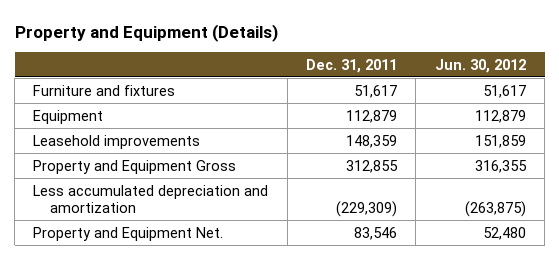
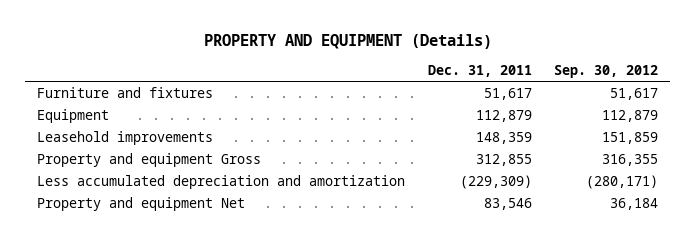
[14,23,278,42] Property and Equipment (Details) -> [203,34,492,50] PROPERTY AND EQUIPMENT (Details)
[434,58,526,73] Jun. 30, 2012 -> none
none -> [554,65,659,79] Sep. 30, 2012
[33,159,237,174] Property and Equipment Gross -> [36,152,261,167] Property and equipment Gross
[33,226,224,241] Property and Equipment Net. -> [36,196,245,211] Property and equipment Net

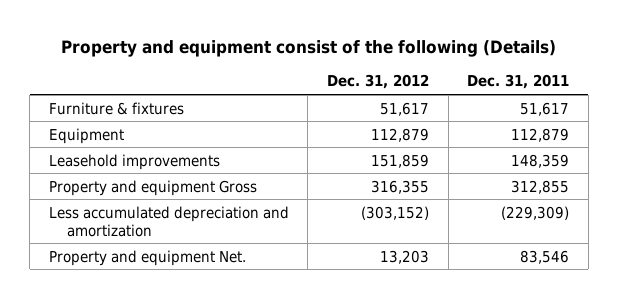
[203,34,492,50] PROPERTY AND EQUIPMENT (Details) -> [60,39,556,57] Property and equipment consist of the following (Details)
[554,65,659,79] Sep. 30, 2012 -> none
none -> [326,74,429,90] Dec. 31, 2012
[36,86,213,98] Furniture and fixtures -> [48,101,184,115] Furniture & fixtures
[36,196,245,211] Property and equipment Net -> [48,249,246,266] Property and equipment Net.

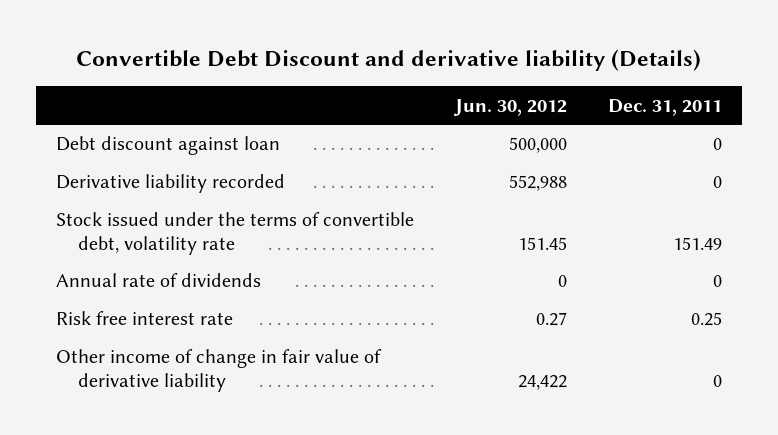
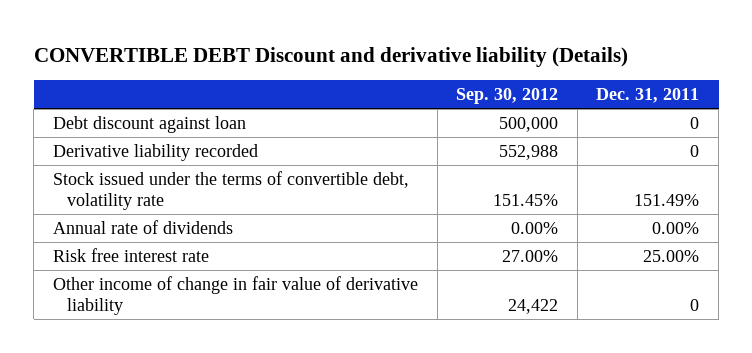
[75,49,701,72] Convertible Debt Discount and derivative liability (Details) -> [33,47,628,68] CONVERTIBLE DEBT Discount and derivative liability (Details)
[452,98,567,116] Jun. 30, 2012 -> none
none -> [456,88,559,105] Sep. 30, 2012
[672,236,722,250] 151.49 -> [634,193,700,206] 151.49%
[712,275,722,288] 0 -> [652,221,700,234] 0.00%
[690,312,722,327] 0.25 -> [643,249,700,262] 25.00%

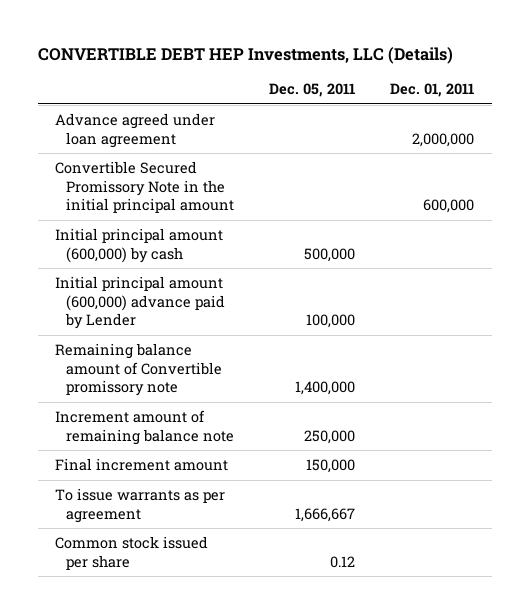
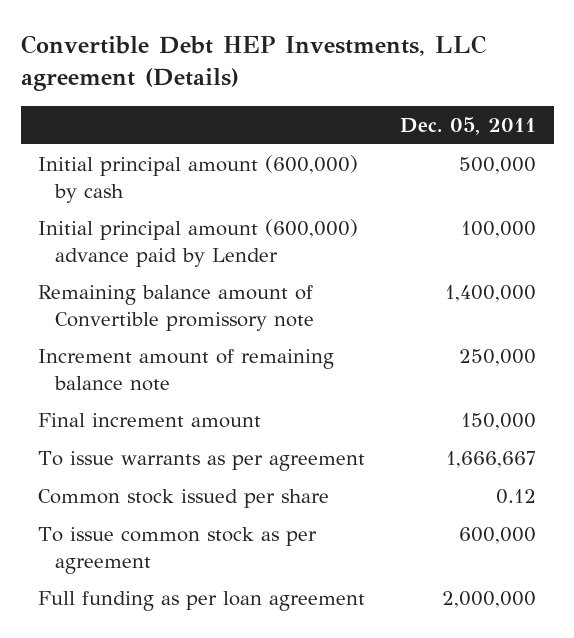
[37,47,453,65] CONVERTIBLE DEBT HEP Investments, LLC (Details) -> [20,34,486,91] Convertible Debt HEP Investments, LLC agreement (Details)
[390,83,475,98] Dec. 01, 2011 -> none
[55,112,216,148] Advance agreed under loan agreement -> none
[55,160,235,214] Convertible Secured Promissory Note in the initial principal amount -> none
none -> [38,527,318,574] To issue common stock as per agreement
none -> [38,591,366,612] Full funding as per loan agreement

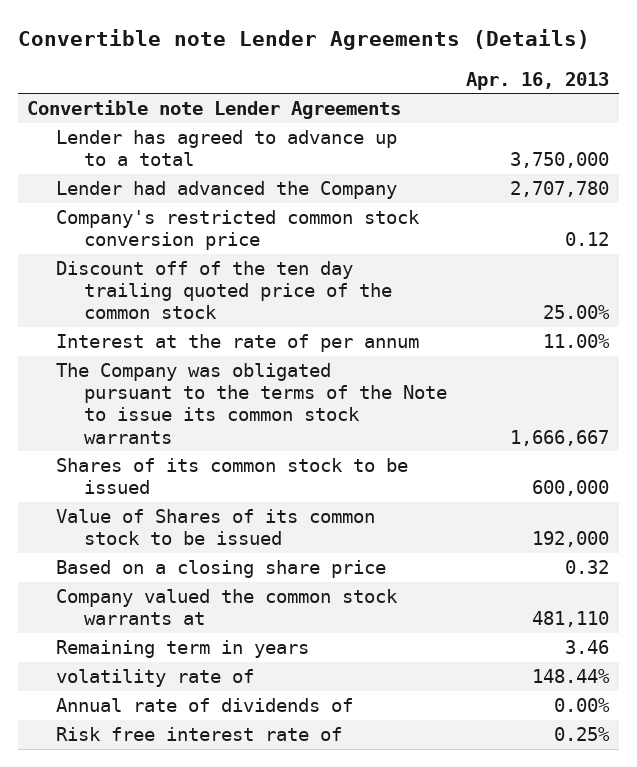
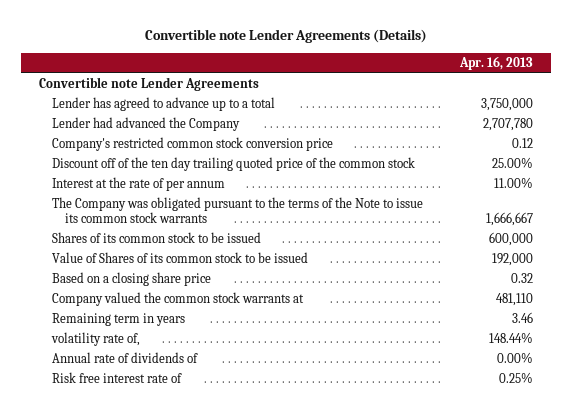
[55,668,254,687] volatility rate of -> [51,332,141,347] volatility rate of,

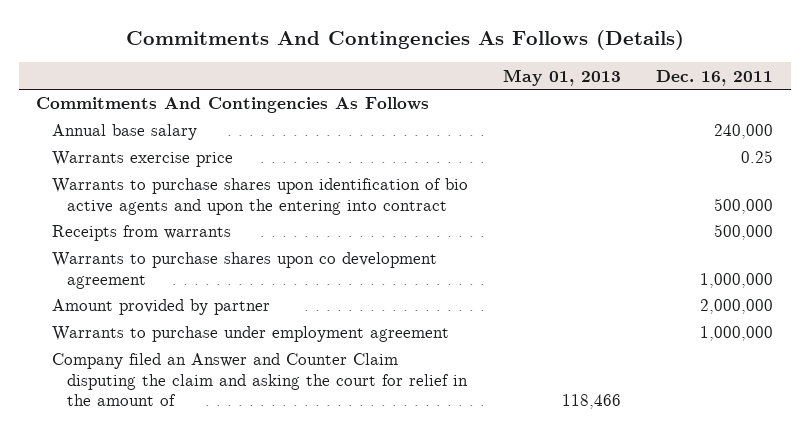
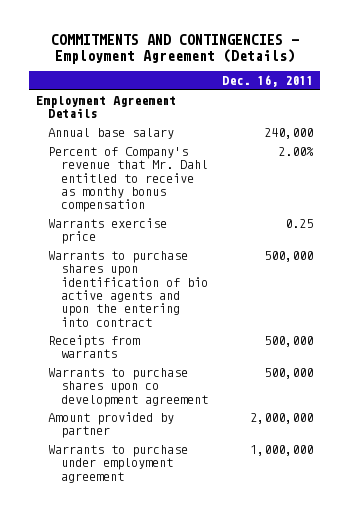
[125,30,684,51] Commitments And Contingencies As Follows (Details) -> [50,33,299,64] COMMITMENTS AND CONTINGENCIES - Employment Agreement (Details)
[503,68,622,86] May 01, 2013 -> none
[36,97,430,114] Commitments And Contingencies As Follows -> none
none -> [35,96,176,119] Employment Agreement Details
none -> [48,147,209,213] Percent of Company's revenue that Mr. Dahl entitled to receive as monthy bonus compensation
[700,272,774,288] 1,000,000 -> [264,368,314,380] 500,000
[51,353,469,406] Company filed an Answer and Counter Claim disputing the claim and asking the court for relief in the amount of -> none

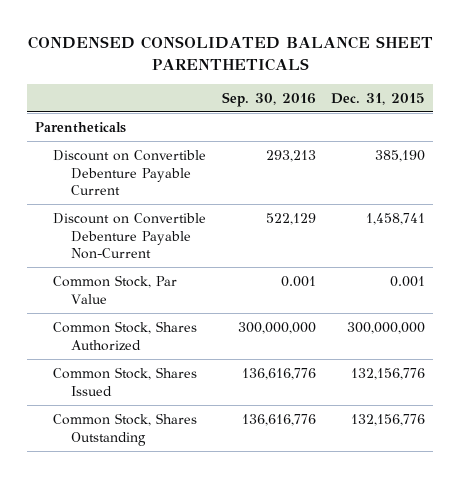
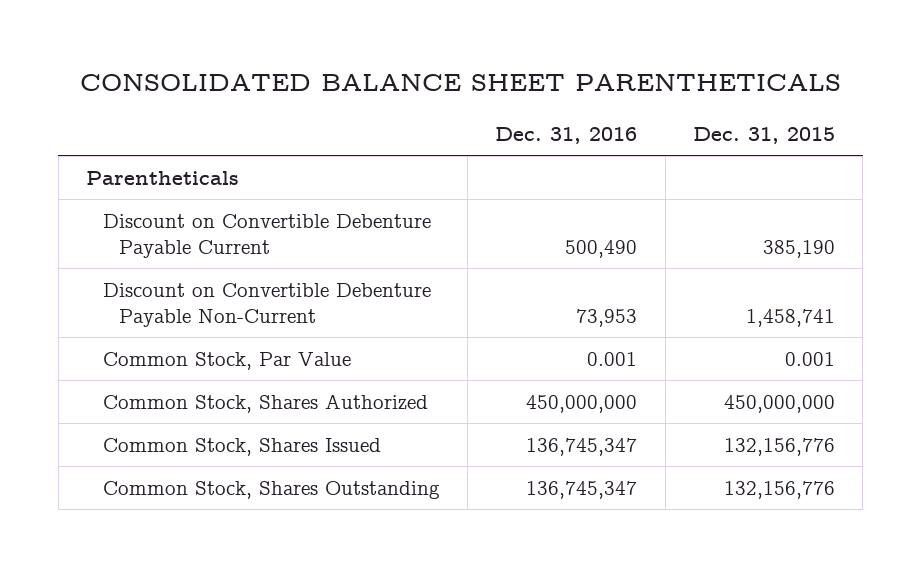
[27,36,433,71] CONDENSED CONSOLIDATED BALANCE SHEET PARENTHETICALS -> [79,74,841,92] CONSOLIDATED BALANCE SHEET PARENTHETICALS
[221,91,316,107] Sep. 30, 2016 -> none
none -> [495,127,638,145] Dec. 31, 2016
[347,321,426,334] 300,000,000 -> [724,394,836,413] 450,000,000

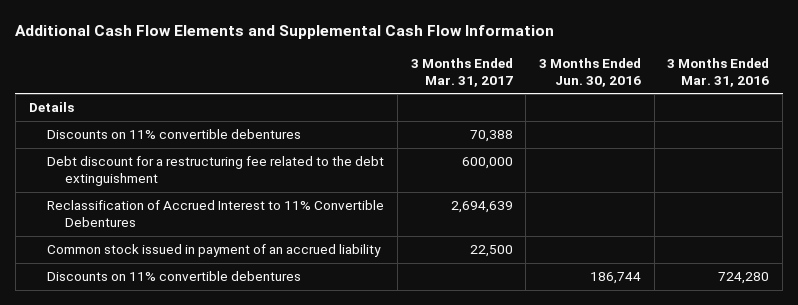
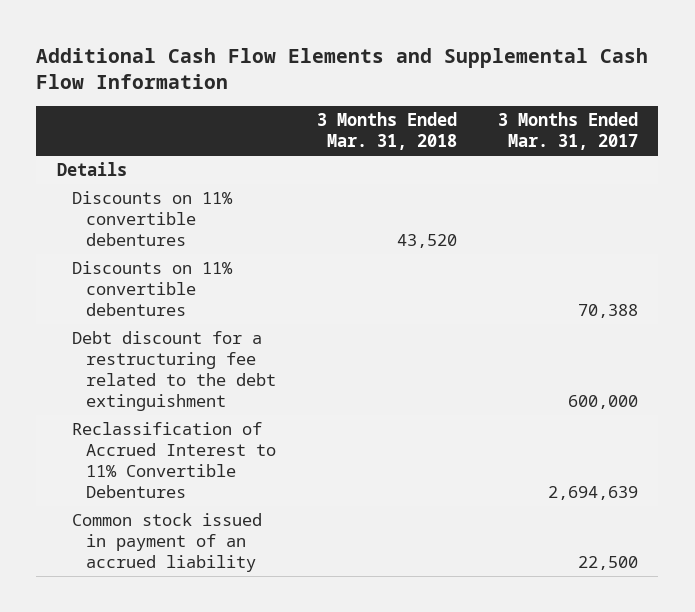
[539,57,642,87] 3 Months Ended Jun. 30, 2016 -> none
[667,57,770,87] 3 Months Ended Mar. 31, 2016 -> none
none -> [317,112,458,151] 3 Months Ended Mar. 31, 2018
[47,271,302,282] Discounts on 11% convertible debentures -> [71,191,233,247] Discounts on 11% convertible debentures

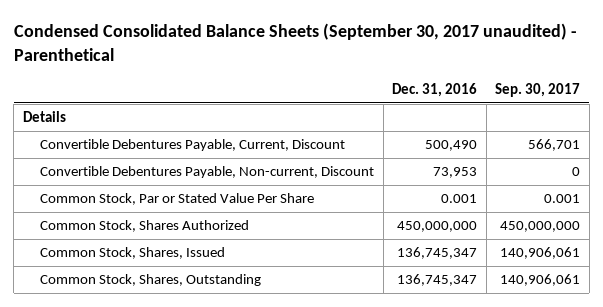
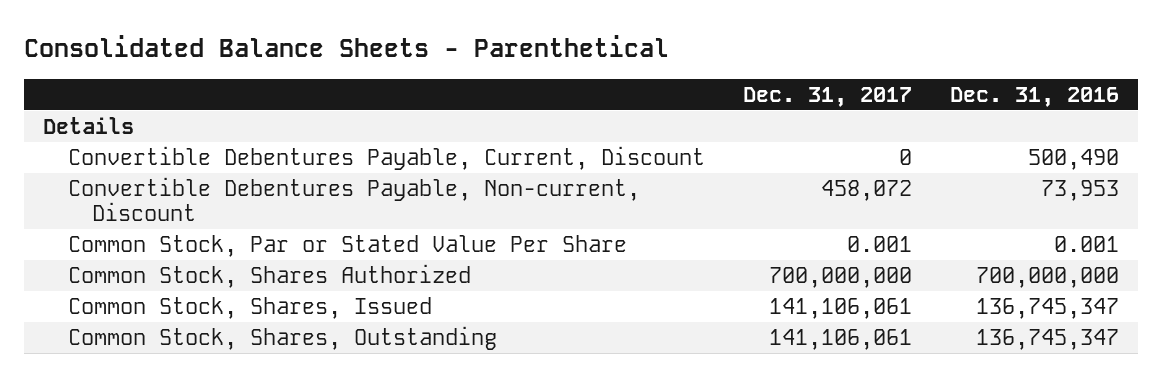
[13,23,577,61] Condensed Consolidated Balance Sheets (September 30, 2017 unaudited) - Parenthetical -> [24,35,670,58] Consolidated Balance Sheets - Parenthetical
[495,83,581,98] Sep. 30, 2017 -> none
none -> [742,86,912,107] Dec. 31, 2017
[397,221,478,233] 450,000,000 -> [975,266,1119,288] 700,000,000

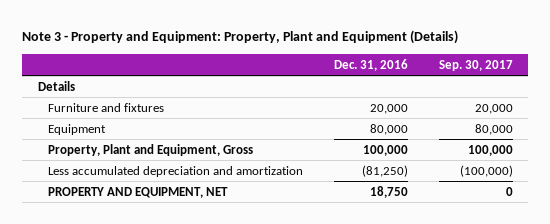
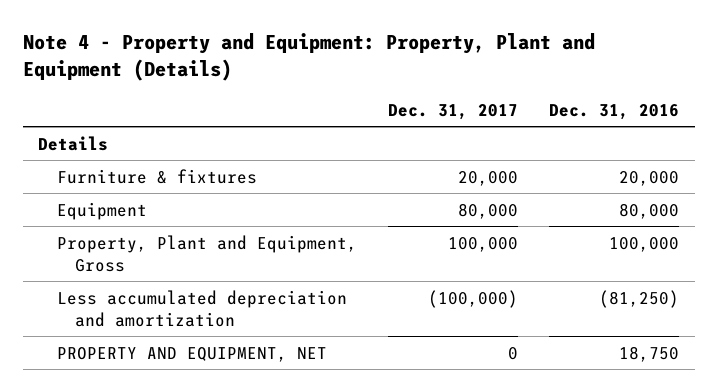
[22,30,459,45] Note 3 - Property and Equipment: Property, Plant and Equipment (Details) -> [22,33,595,82] Note 4 - Property and Equipment: Property, Plant and Equipment (Details)
[438,59,513,71] Sep. 30, 2017 -> none
none -> [388,103,519,120] Dec. 31, 2017
[47,102,164,112] Furniture and fixtures -> [56,168,257,184] Furniture & fixtures

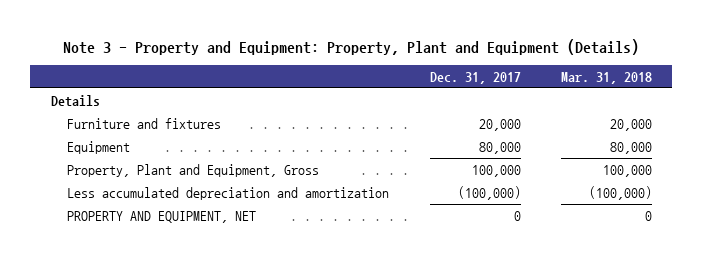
[22,33,595,82] Note 4 - Property and Equipment: Property, Plant and Equipment (Details) -> [63,38,640,55] Note 3 - Property and Equipment: Property, Plant and Equipment (Details)
[549,103,680,120] Dec. 31, 2016 -> none
none -> [561,72,653,85] Mar. 31, 2018
[56,168,257,184] Furniture & fixtures -> [67,117,222,129] Furniture and fixtures

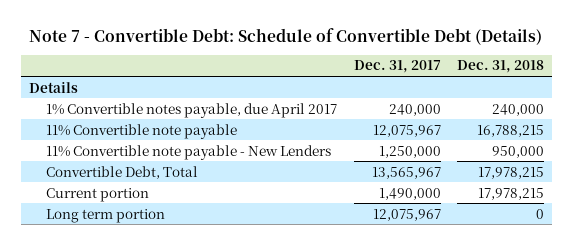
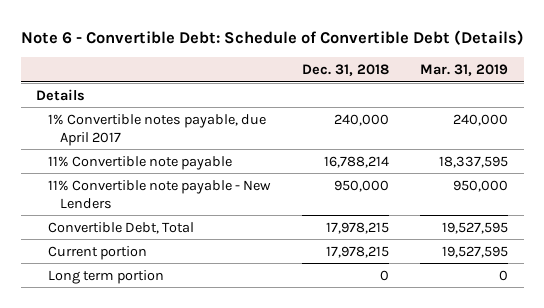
[29,27,543,45] Note 7 - Convertible Debt: Schedule of Convertible Debt (Details) -> [20,29,524,45] Note 6 - Convertible Debt: Schedule of Convertible Debt (Details)
[353,60,441,74] Dec. 31, 2017 -> none
none -> [420,63,509,76] Mar. 31, 2019
[476,124,544,137] 16,788,215 -> [324,155,390,168] 16,788,214

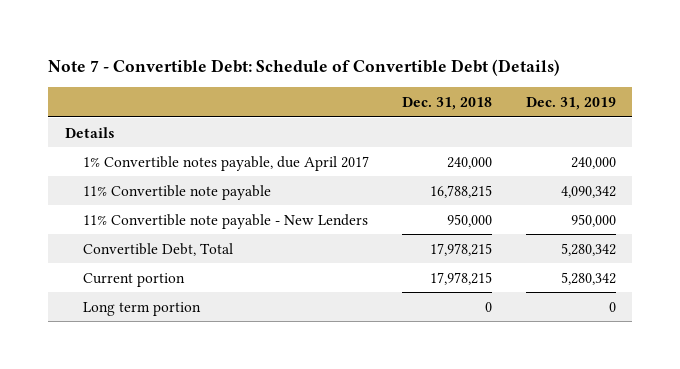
[20,29,524,45] Note 6 - Convertible Debt: Schedule of Convertible Debt (Details) -> [48,59,561,77] Note 7 - Convertible Debt: Schedule of Convertible Debt (Details)
[420,63,509,76] Mar. 31, 2019 -> none
none -> [525,97,616,111] Dec. 31, 2019
[324,155,390,168] 16,788,214 -> [430,184,493,198] 16,788,215

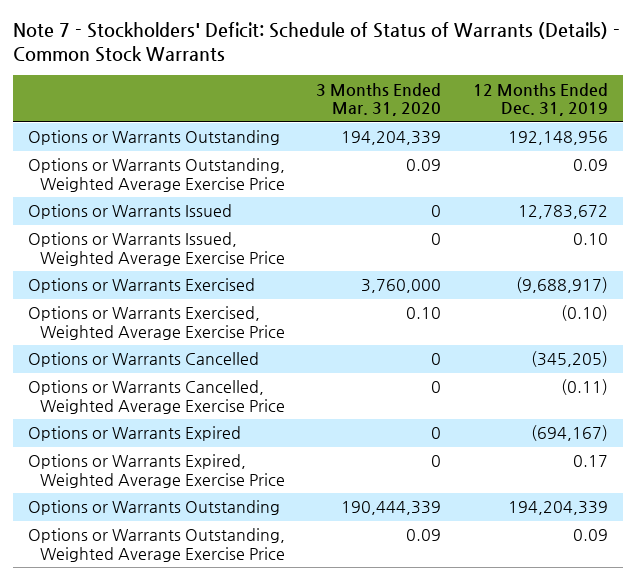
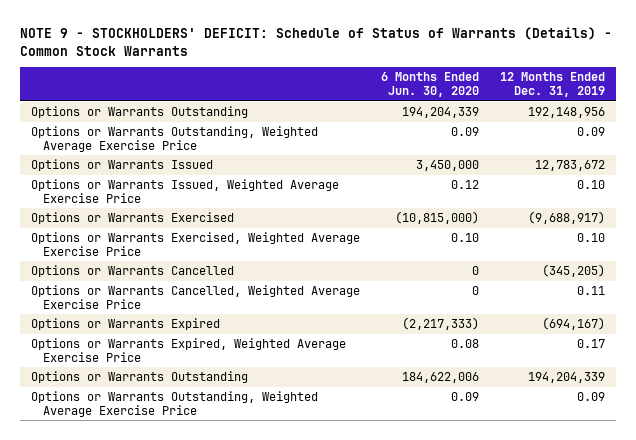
[12,22,620,62] Note 7 - Stockholders' Deficit: Schedule of Status of Warrants (Details) - Common Stock Warrants -> [20,27,613,56] NOTE 9 - STOCKHOLDERS' DEFICIT: Schedule of Status of Warrants (Details) - Common Stock Warrants
[316,82,442,116] 3 Months Ended Mar. 31, 2020 -> none
none -> [381,72,480,97] 6 Months Ended Jun. 30, 2020
[560,305,608,322] (0.10) -> [577,233,606,243] 0.10
[560,379,608,396] (0.11) -> [577,286,606,296] 0.11

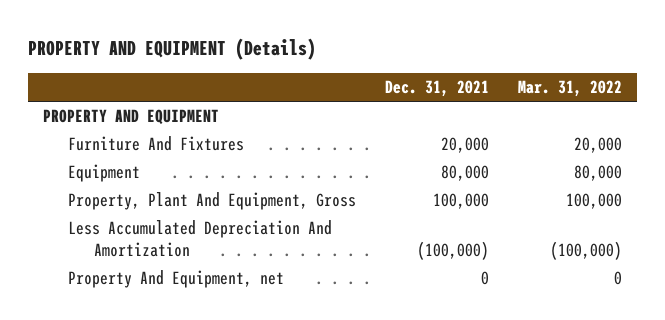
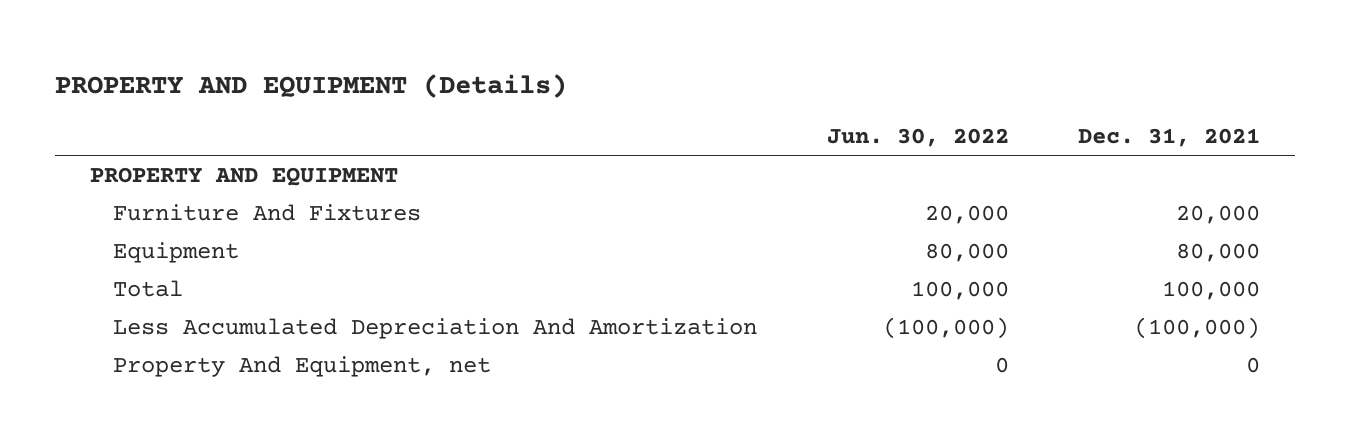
[518,80,623,98] Mar. 31, 2022 -> none
none -> [826,127,1009,147] Jun. 30, 2022
[68,192,357,211] Property, Plant And Equipment, Gross -> [113,280,184,298] Total

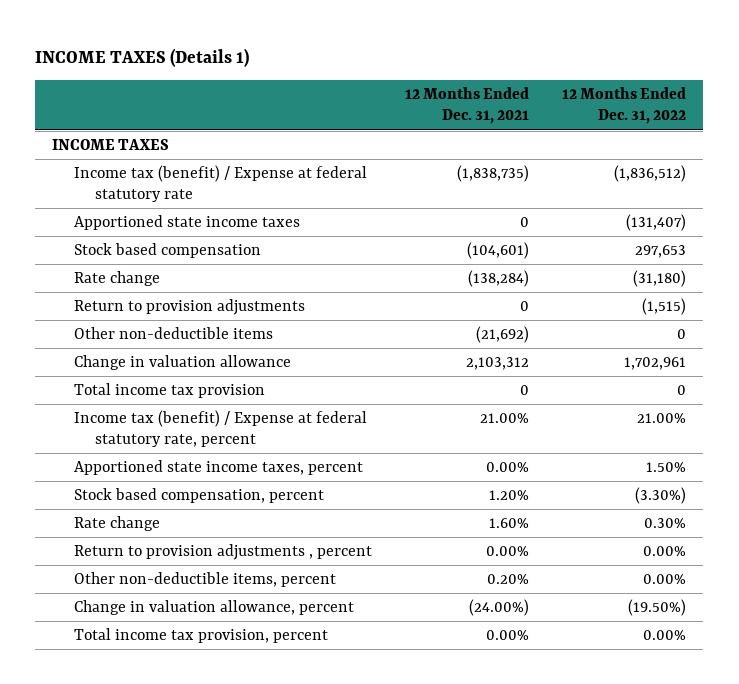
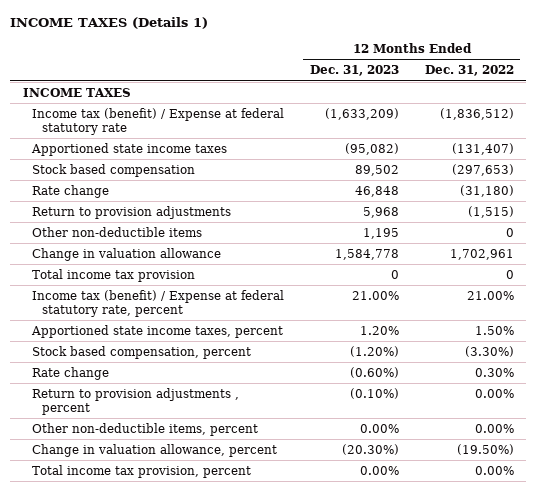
[404,87,529,125] 12 Months Ended Dec. 31, 2021 -> none
none -> [309,65,399,77] Dec. 31, 2023
[635,245,687,259] 297,653 -> [451,163,514,176] (297,653)

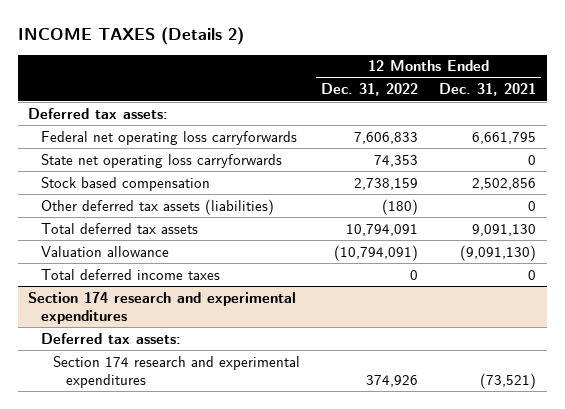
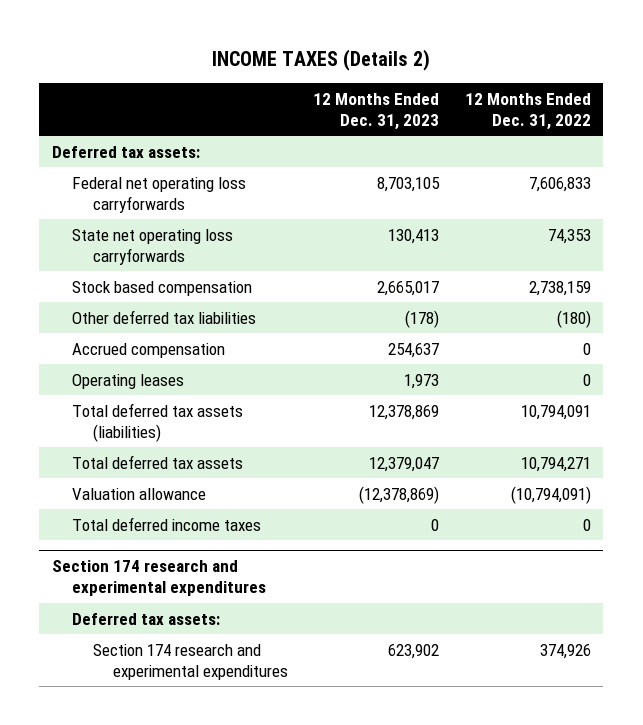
[439,83,537,97] Dec. 31, 2021 -> none
none -> [313,93,440,130] 12 Months Ended Dec. 31, 2023
[40,198,274,215] Other deferred tax assets (liabilities) -> [72,309,257,324] Other deferred tax liabilities
none -> [72,342,226,358] Accrued compensation
none -> [72,373,185,389] Operating leases
none -> [72,402,244,442] Total deferred tax assets (liabilities)
[346,223,419,236] 10,794,091 -> [520,456,591,472] 10,794,271

